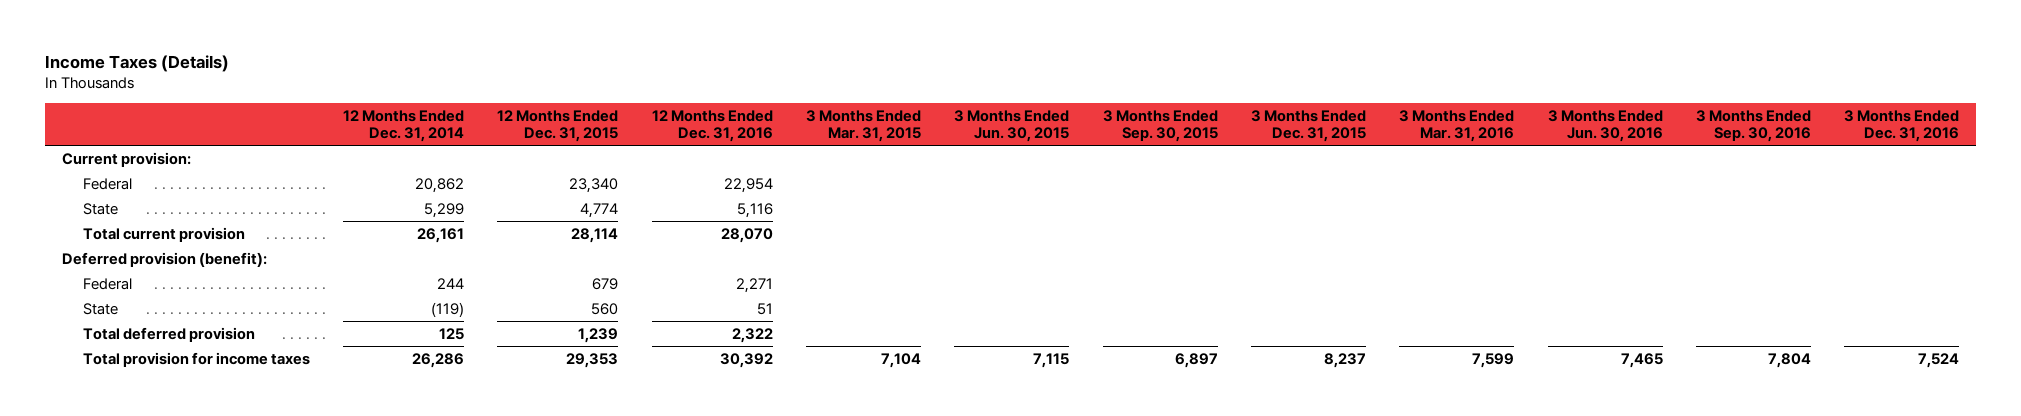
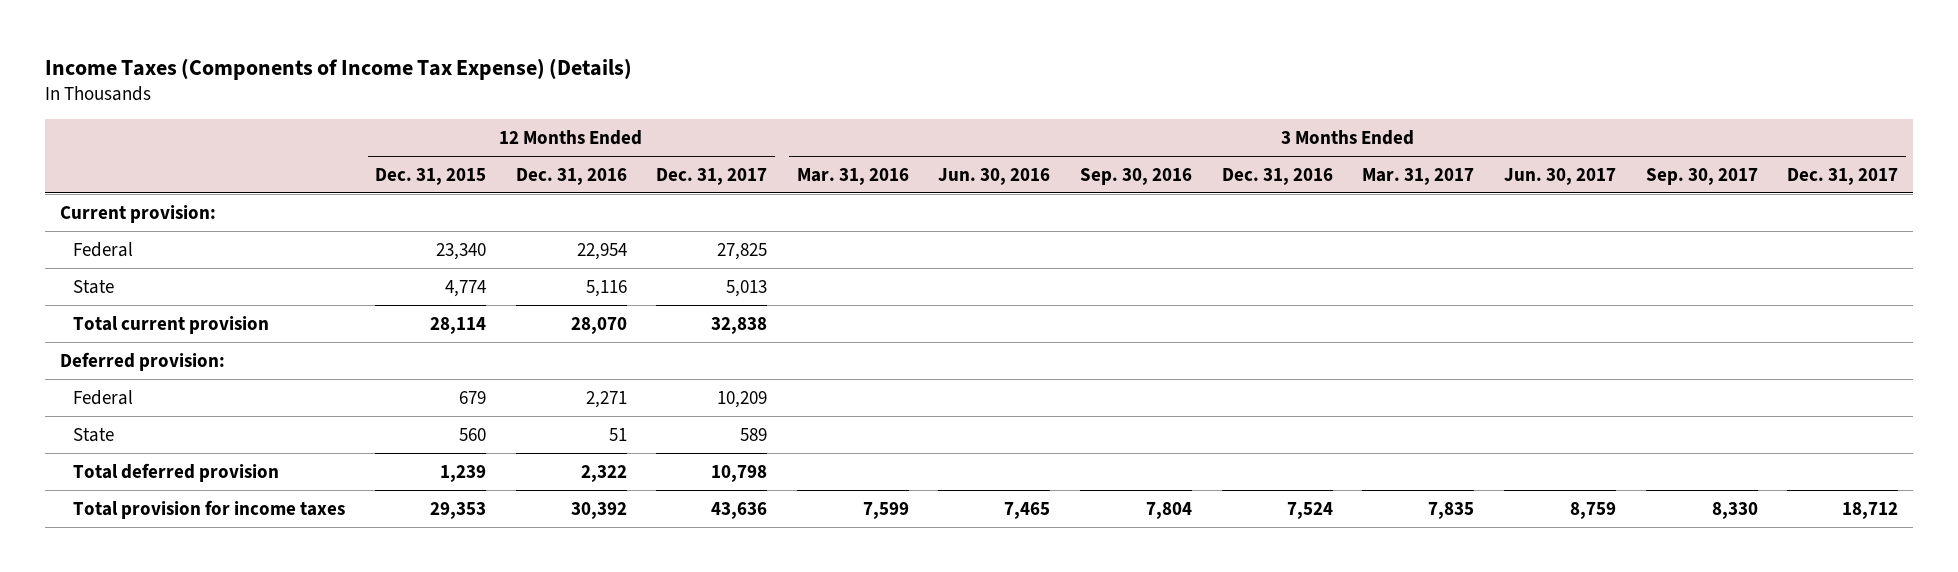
[45,55,230,73] Income Taxes (Details) -> [45,57,633,80] Income Taxes (Components of Income Tax Expense) (Details)
[343,109,465,143] 12 Months Ended Dec. 31, 2014 -> none
[806,109,922,143] 3 Months Ended Mar. 31, 2015 -> none
[954,109,1070,143] 3 Months Ended Jun. 30, 2015 -> none
[1102,109,1218,143] 3 Months Ended Sep. 30, 2015 -> none
[1251,109,1367,143] 3 Months Ended Dec. 31, 2015 -> none
none -> [656,167,768,185] Dec. 31, 2017
none -> [1362,167,1475,185] Mar. 31, 2017
none -> [1504,167,1617,185] Jun. 30, 2017
none -> [1645,167,1758,185] Sep. 30, 2017
none -> [1787,167,1899,185] Dec. 31, 2017
[62,251,268,267] Deferred provision (benefit): -> [59,351,225,371] Deferred provision:

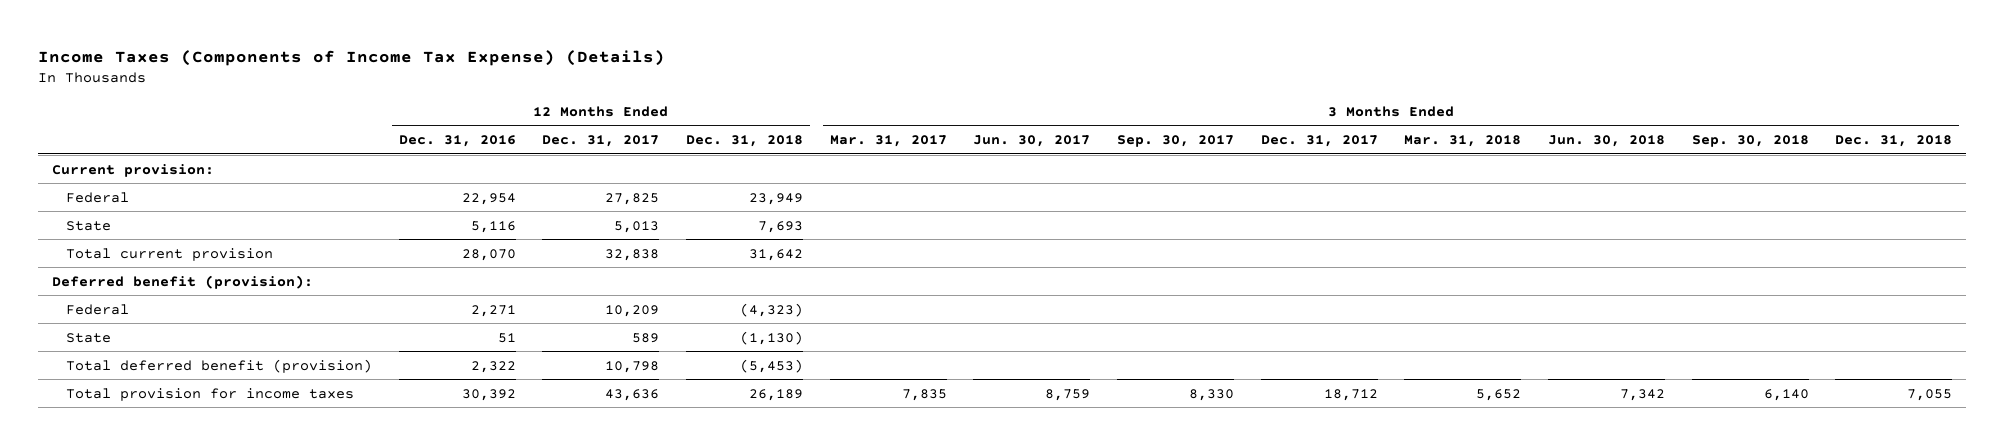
[374,167,486,185] Dec. 31, 2015 -> none
[796,167,909,185] Mar. 31, 2016 -> none
[938,167,1051,185] Jun. 30, 2016 -> none
[1080,167,1193,185] Sep. 30, 2016 -> none
[1221,167,1333,185] Dec. 31, 2016 -> none
none -> [686,134,804,147] Dec. 31, 2018
none -> [1404,134,1522,147] Mar. 31, 2018
none -> [1547,134,1665,147] Jun. 30, 2018
none -> [1691,134,1809,147] Sep. 30, 2018
none -> [1835,134,1953,147] Dec. 31, 2018
[59,351,225,371] Deferred provision: -> [51,274,313,289] Deferred benefit (provision):
[73,462,280,482] Total deferred provision -> [66,358,373,373] Total deferred benefit (provision)

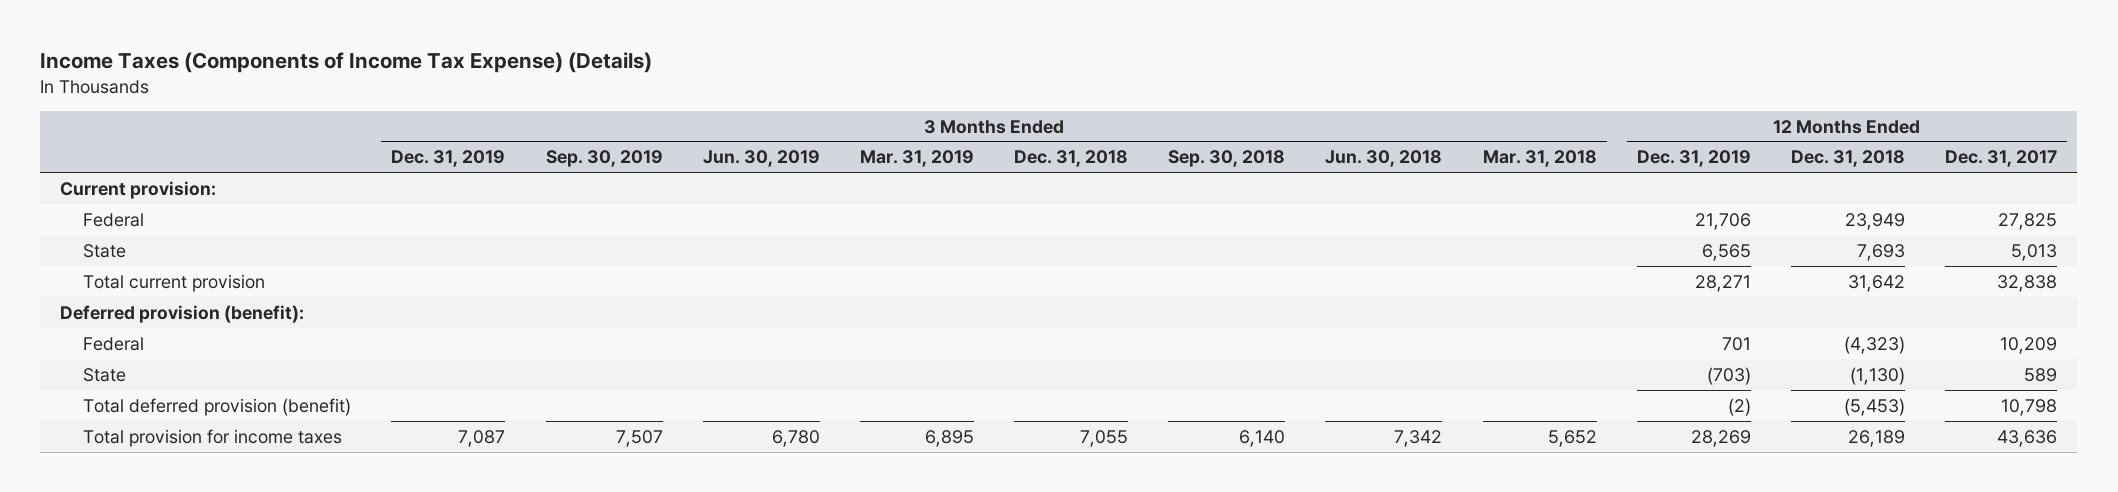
[398,134,516,147] Dec. 31, 2016 -> none
[829,134,947,147] Mar. 31, 2017 -> none
[973,134,1091,147] Jun. 30, 2017 -> none
[1117,134,1235,147] Sep. 30, 2017 -> none
[1260,134,1378,147] Dec. 31, 2017 -> none
none -> [391,150,506,168] Dec. 31, 2019
none -> [545,150,663,168] Sep. 30, 2019
none -> [702,150,820,168] Jun. 30, 2019
none -> [859,150,974,168] Mar. 31, 2019
none -> [1636,150,1751,168] Dec. 31, 2019
[51,274,313,289] Deferred benefit (provision): -> [60,304,305,323] Deferred provision (benefit):
[66,358,373,373] Total deferred benefit (provision) -> [83,397,352,416] Total deferred provision (benefit)

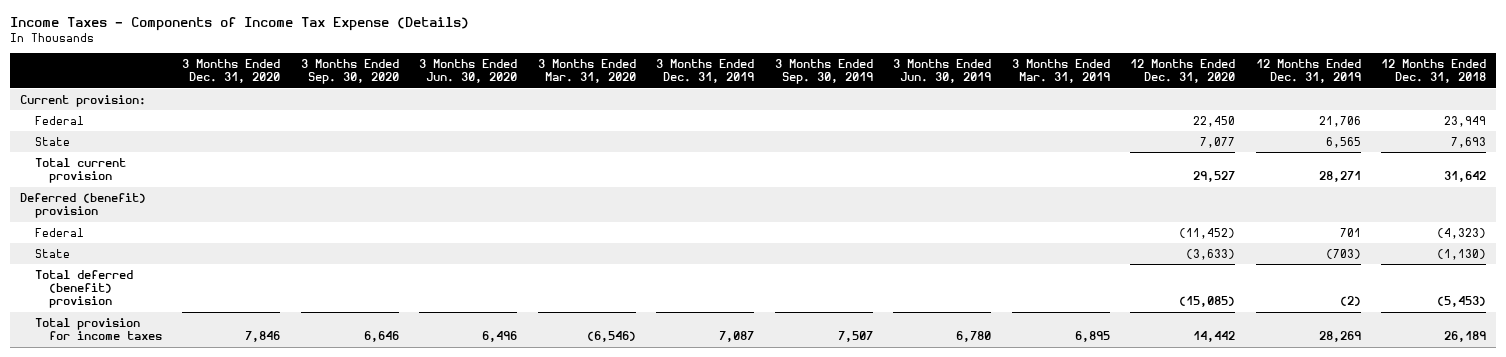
[40,52,653,74] Income Taxes (Components of Income Tax Expense) (Details) -> [10,17,470,32] Income Taxes - Components of Income Tax Expense (Details)
[1014,150,1129,168] Dec. 31, 2018 -> none
[1168,150,1286,168] Sep. 30, 2018 -> none
[1325,150,1443,168] Jun. 30, 2018 -> none
[1482,150,1597,168] Mar. 31, 2018 -> none
[1945,150,2058,168] Dec. 31, 2017 -> none
none -> [182,59,281,84] 3 Months Ended Dec. 31, 2020
none -> [300,59,399,85] 3 Months Ended Sep. 30, 2020
none -> [419,59,518,84] 3 Months Ended Jun. 30, 2020
none -> [537,59,636,84] 3 Months Ended Mar. 31, 2020
none -> [1130,59,1236,84] 12 Months Ended Dec. 31, 2020
[60,304,305,323] Deferred provision (benefit): -> [20,192,147,219] Deferred (benefit) provision
[83,397,352,416] Total deferred provision (benefit) -> [34,269,133,309] Total deferred (benefit) provision

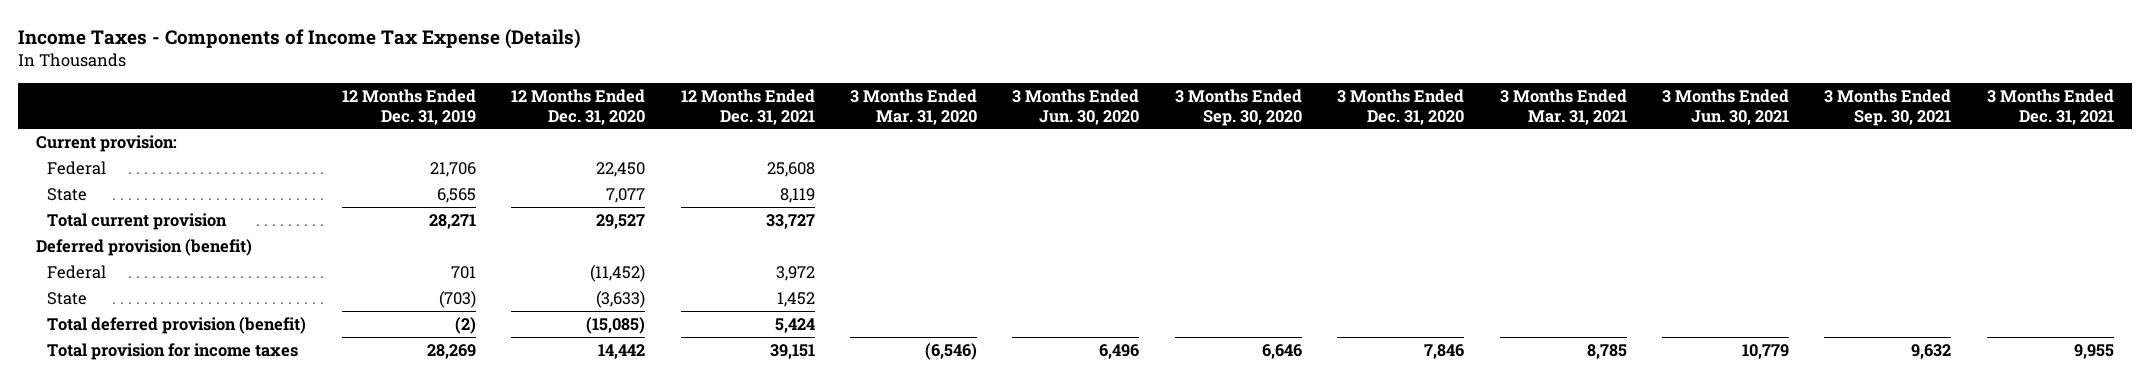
[656,59,755,84] 3 Months Ended Dec. 31, 2019 -> none
[774,59,873,85] 3 Months Ended Sep. 30, 2019 -> none
[893,59,992,84] 3 Months Ended Jun. 30, 2019 -> none
[1011,59,1110,84] 3 Months Ended Mar. 31, 2019 -> none
[1381,59,1487,84] 12 Months Ended Dec. 31, 2018 -> none
none -> [680,88,815,125] 12 Months Ended Dec. 31, 2021
none -> [1499,88,1627,125] 3 Months Ended Mar. 31, 2021
none -> [1661,88,1789,125] 3 Months Ended Jun. 30, 2021
none -> [1824,88,1952,126] 3 Months Ended Sep. 30, 2021
none -> [1986,88,2114,125] 3 Months Ended Dec. 31, 2021
[20,192,147,219] Deferred (benefit) provision -> [35,238,252,256] Deferred provision (benefit)
[34,269,133,309] Total deferred (benefit) provision -> [47,316,307,334] Total deferred provision (benefit)

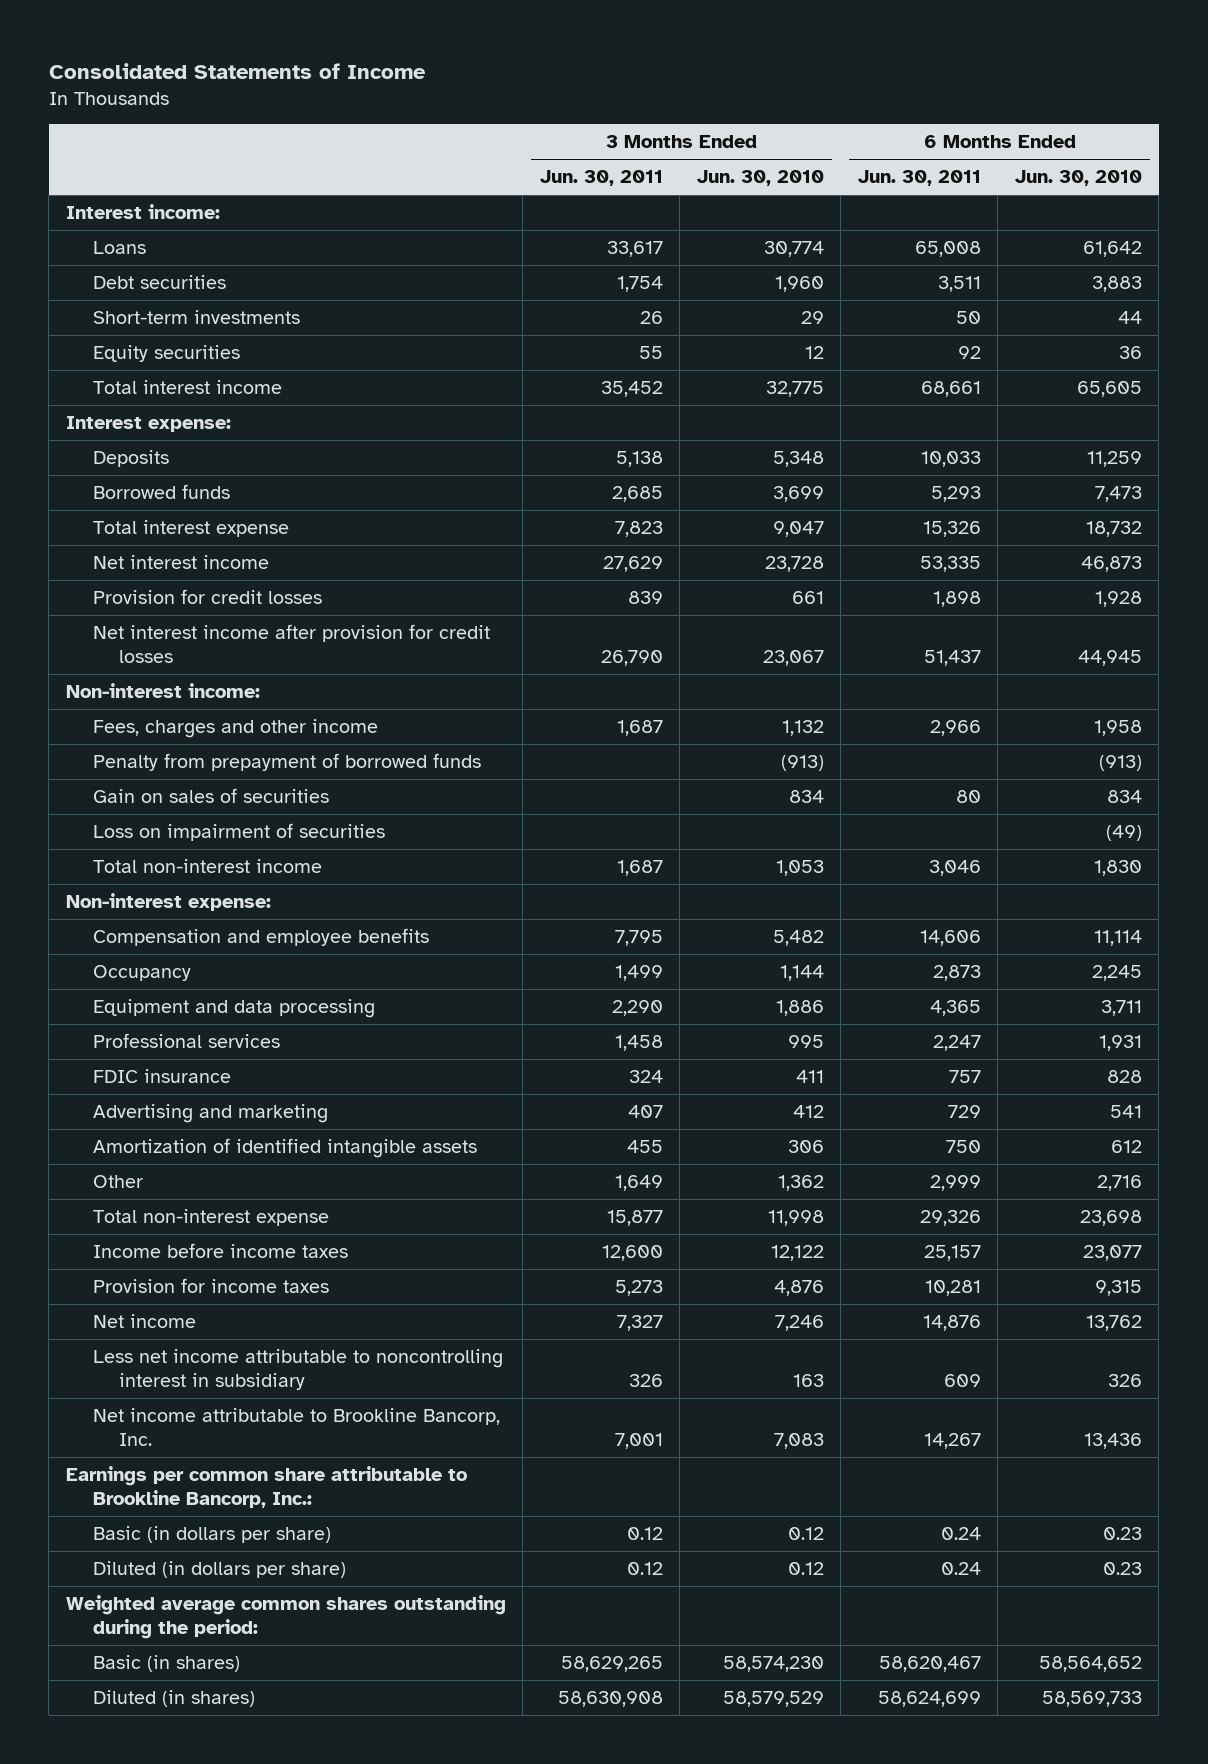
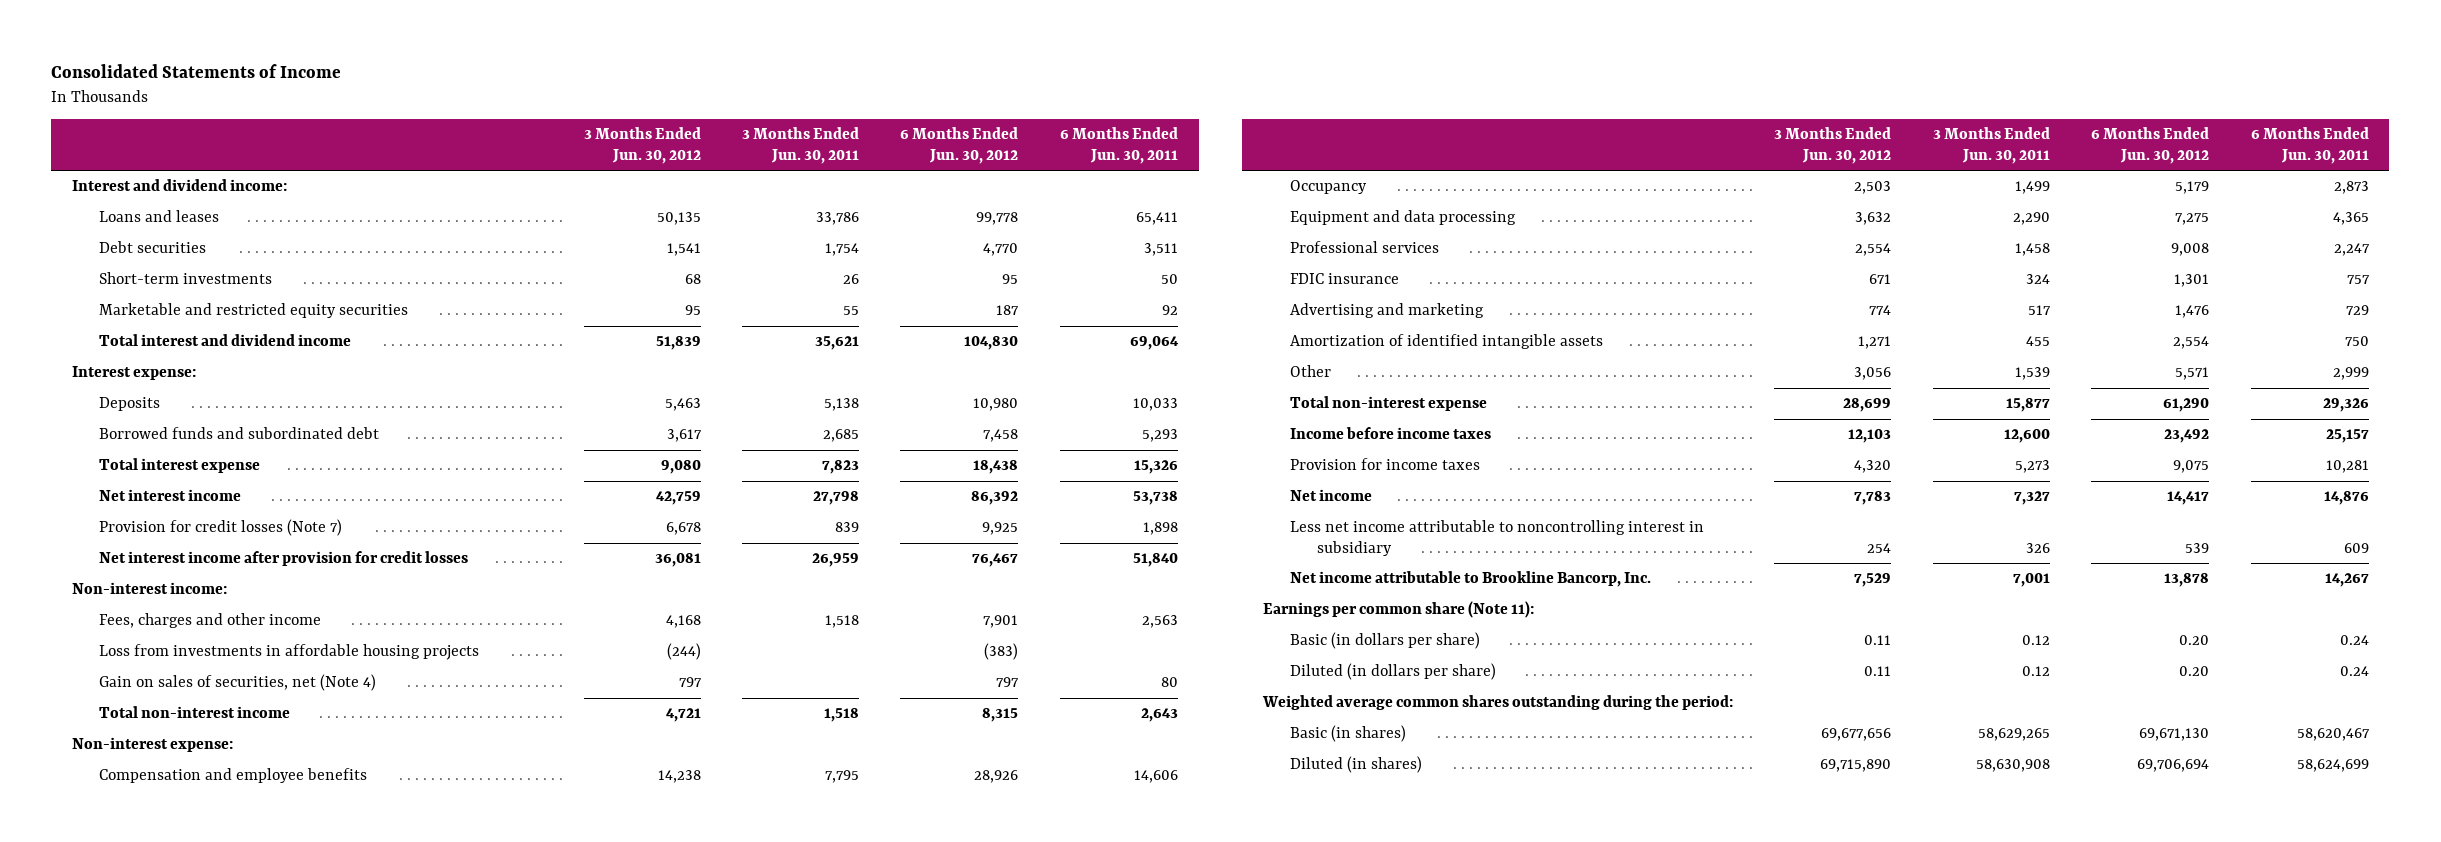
[696,170,824,187] Jun. 30, 2010 -> none
[1014,170,1142,187] Jun. 30, 2010 -> none
none -> [583,127,701,164] 3 Months Ended Jun. 30, 2012
none -> [900,127,1019,164] 6 Months Ended Jun. 30, 2012
[65,204,220,220] Interest income: -> [72,179,288,192] Interest and dividend income:
[92,241,146,255] Loans -> [99,210,220,223] Loans and leases
[606,241,663,258] 33,617 -> [816,212,860,226] 33,786
[914,241,981,258] 65,008 -> [1135,212,1178,226] 65,411
[92,345,240,363] Equity securities -> [99,303,409,319] Marketable and restricted equity securities
[92,380,282,395] Total interest income -> [99,334,352,347] Total interest and dividend income
[600,381,663,398] 35,452 -> [815,336,860,351] 35,621
[920,381,981,398] 68,661 -> [1129,336,1179,351] 69,064
[92,484,230,500] Borrowed funds -> [99,427,380,440] Borrowed funds and subordinated debt
[602,556,663,573] 27,629 -> [813,491,860,506] 27,798
[919,556,981,573] 53,335 -> [1132,491,1178,506] 53,738
[92,589,322,605] Provision for credit losses -> [99,519,343,537] Provision for credit losses (Note 7)
[600,649,663,666] 26,790 -> [812,553,860,568] 26,959
[923,649,981,666] 51,437 -> [1132,553,1178,568] 51,840
[92,753,481,772] Penalty from prepayment of borrowed funds -> none
[92,823,385,842] Loss on impairment of securities -> none
[616,720,663,737] 1,687 -> [825,615,860,629] 1,518
[929,720,981,737] 2,966 -> [1141,615,1178,629] 2,563
none -> [99,644,480,661] Loss from investments in affordable housing projects
[92,788,329,804] Gain on sales of securities -> [99,674,377,692] Gain on sales of securities, net (Note 4)
[616,860,663,877] 1,687 -> [824,708,860,723] 1,518
[928,860,981,877] 3,046 -> [1140,708,1178,723] 2,643
[627,1105,663,1119] 407 -> [2027,305,2051,316] 517
[614,1175,663,1192] 1,649 -> [2014,367,2050,381] 1,539
[65,1466,467,1508] Earnings per common share attributable to Brookline Bancorp, Inc.: -> [1262,601,1534,619] Earnings per common share (Note 11):

